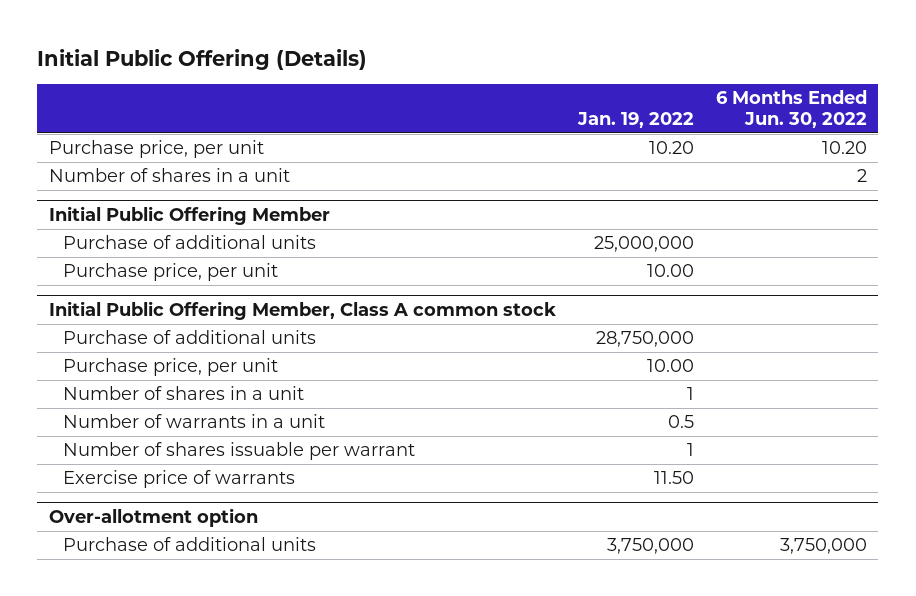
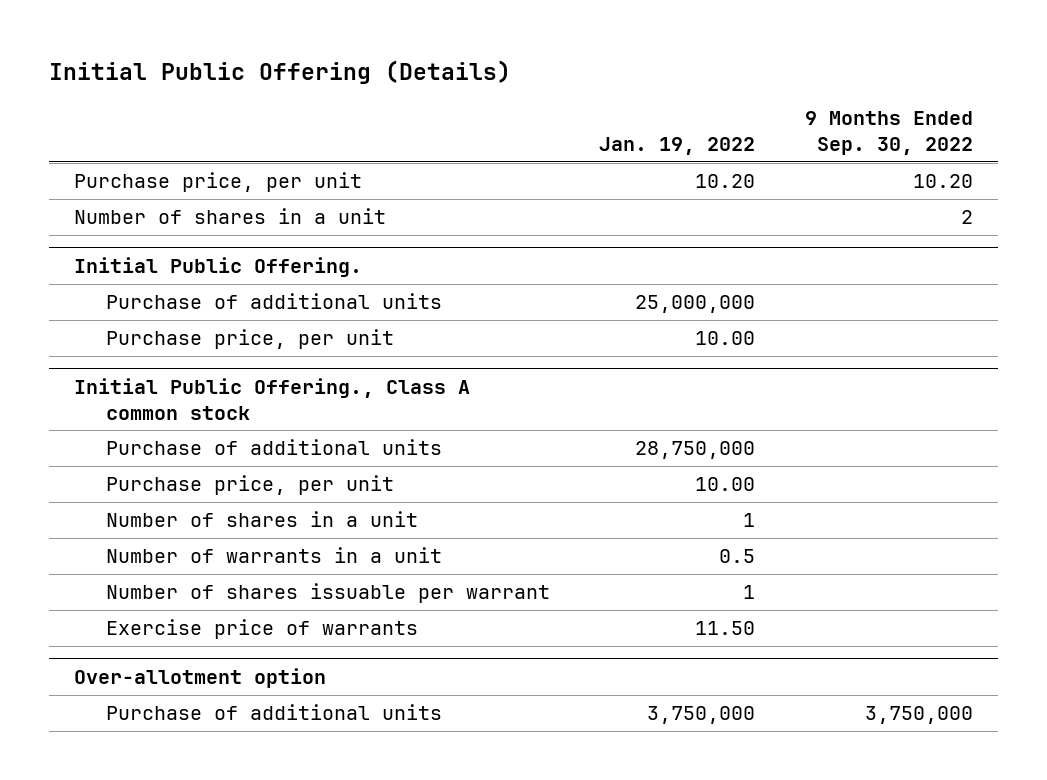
[716,90,868,129] 6 Months Ended Jun. 30, 2022 -> none
none -> [805,111,974,155] 9 Months Ended Sep. 30, 2022
[48,205,330,225] Initial Public Offering Member -> [73,257,362,278] Initial Public Offering.
[48,300,556,320] Initial Public Offering Member, Class A common stock -> [73,378,470,420] Initial Public Offering., Class A common stock

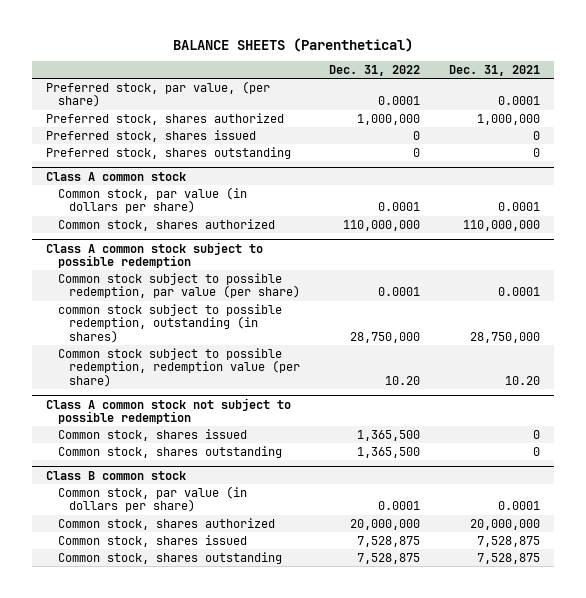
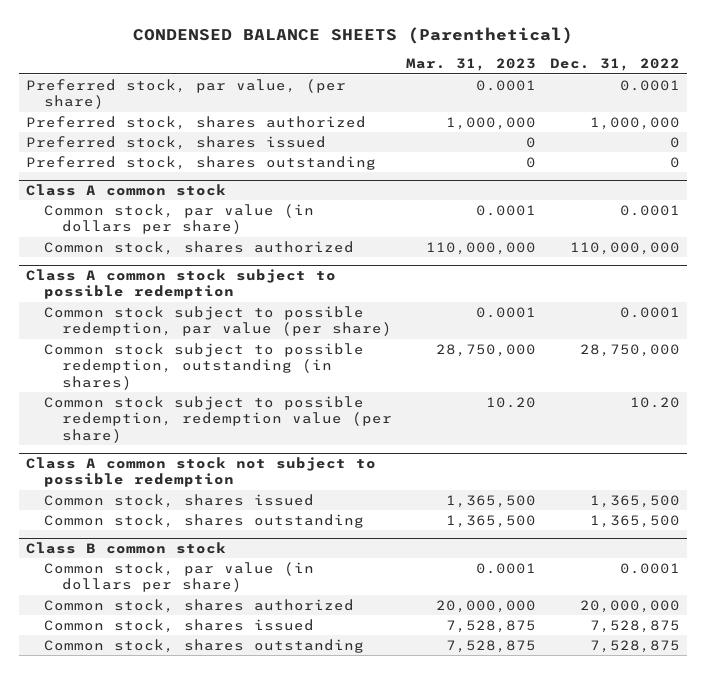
[172,37,413,52] BALANCE SHEETS (Parenthetical) -> [132,26,573,44] CONDENSED BALANCE SHEETS (Parenthetical)
[448,64,540,76] Dec. 31, 2021 -> none
none -> [406,58,537,72] Mar. 31, 2023
[57,303,282,343] common stock subject to possible redemption, outstanding (in shares) -> [44,342,365,390] Common stock subject to possible redemption, outstanding (in shares)

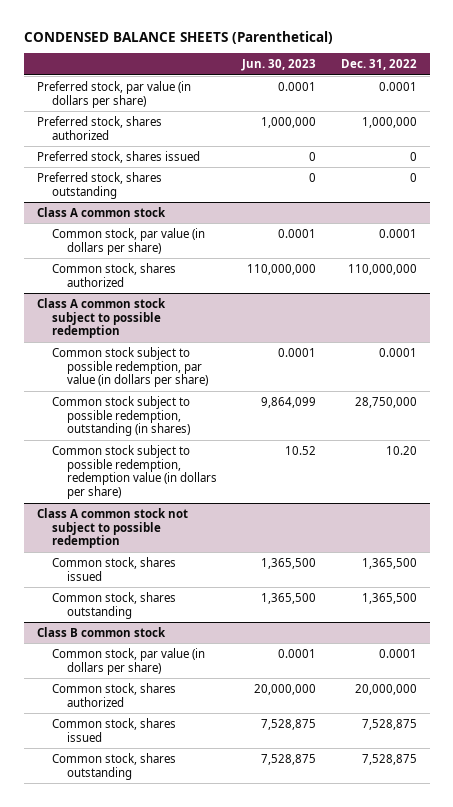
[406,58,537,72] Mar. 31, 2023 -> none
none -> [240,59,316,72] Jun. 30, 2023
[26,78,347,110] Preferred stock, par value, (per share) -> [36,80,191,108] Preferred stock, par value (in dollars per share)
[44,305,393,337] Common stock subject to possible redemption, par value (per share) -> [51,346,208,388] Common stock subject to possible redemption, par value (in dollars per share)
[44,395,393,443] Common stock subject to possible redemption, redemption value (per share) -> [51,444,217,500] Common stock subject to possible redemption, redemption value (in dollars per share)

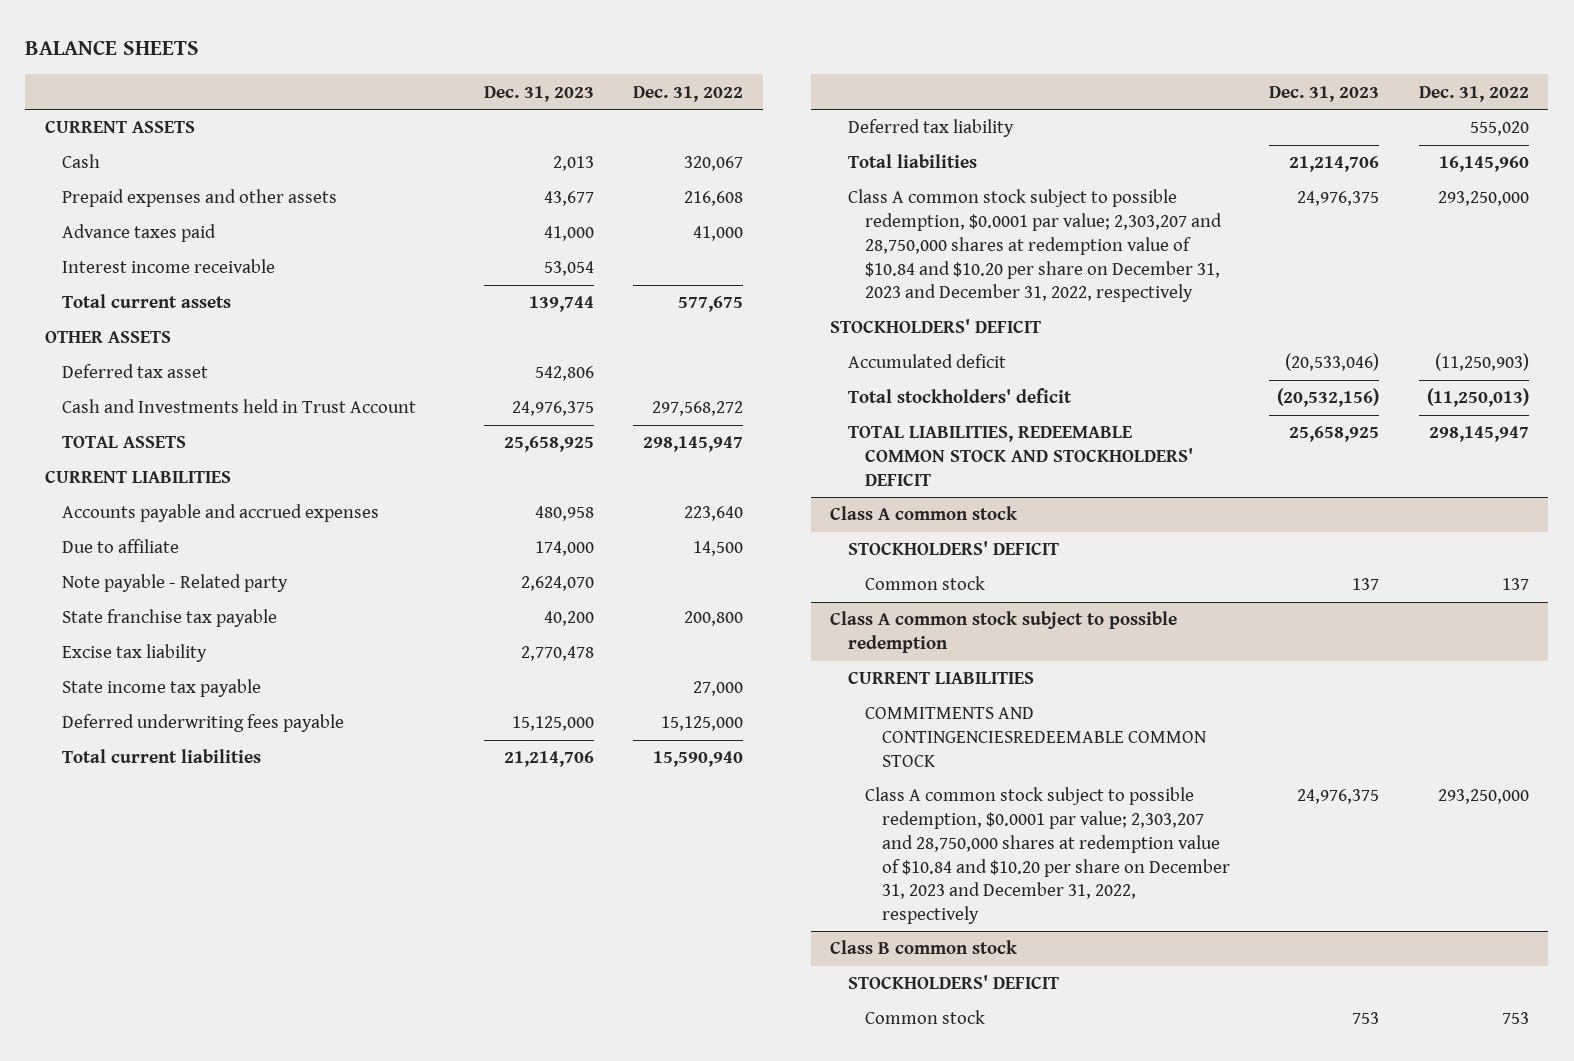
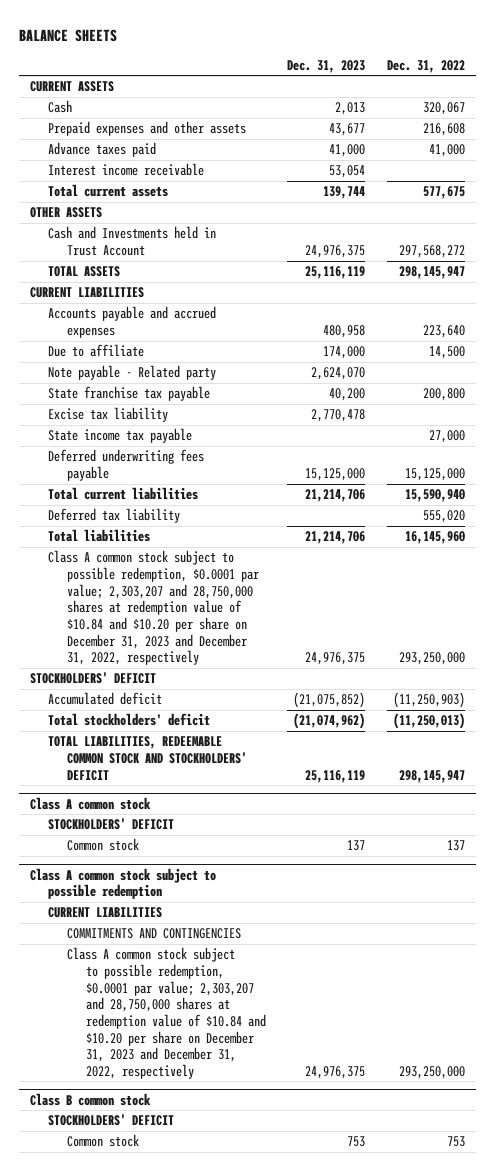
[62,364,209,379] Deferred tax asset -> none
[503,436,594,453] 25,658,925 -> [305,266,366,280] 25,116,119
[1285,353,1380,372] (20,533,046) -> [293,692,366,709] (21,075,852)
[1277,388,1380,408] (20,532,156) -> [293,713,366,730] (21,074,962)
[1289,426,1380,443] 25,658,925 -> [305,769,366,783] 25,116,119
[864,707,1206,767] COMMITMENTS AND CONTINGENCIESREDEEMABLE COMMON STOCK -> [67,928,242,940] COMMITMENTS AND CONTINGENCIES

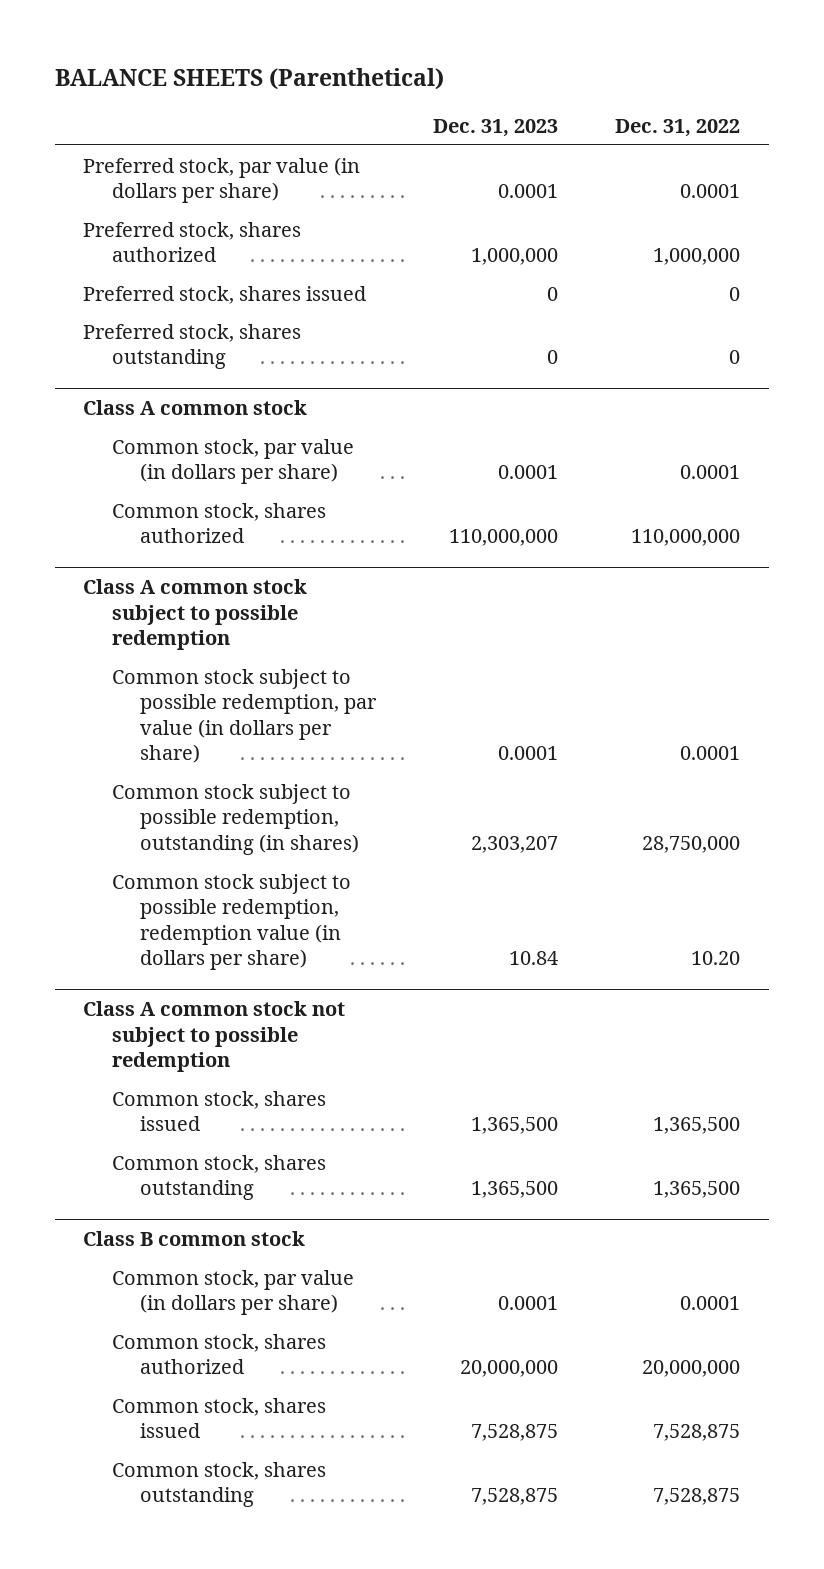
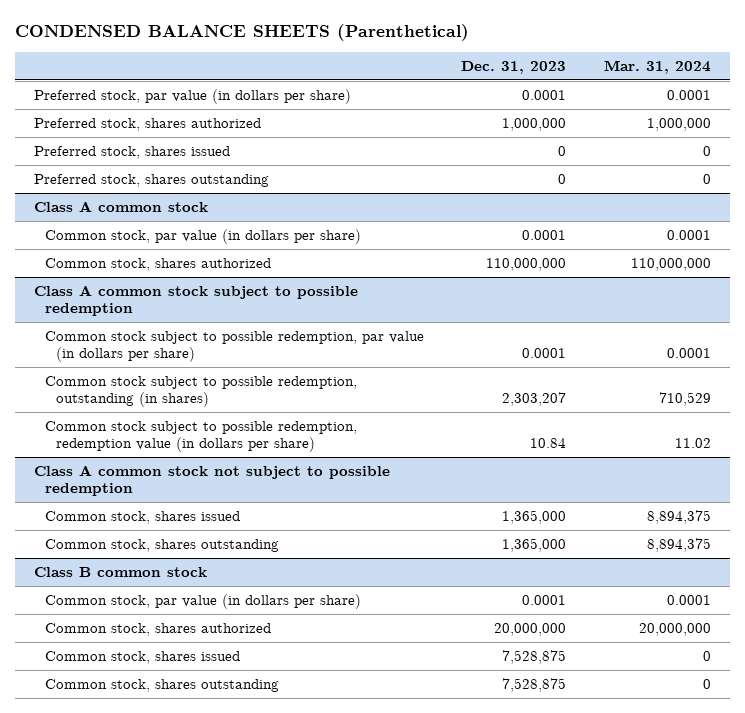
[54,68,444,91] BALANCE SHEETS (Parenthetical) -> [14,24,469,42] CONDENSED BALANCE SHEETS (Parenthetical)
[615,118,741,137] Dec. 31, 2022 -> none
none -> [604,59,712,74] Mar. 31, 2024
[471,1117,559,1135] 1,365,500 -> [502,509,567,524] 1,365,000
[471,1181,559,1199] 1,365,500 -> [502,537,567,552] 1,365,000

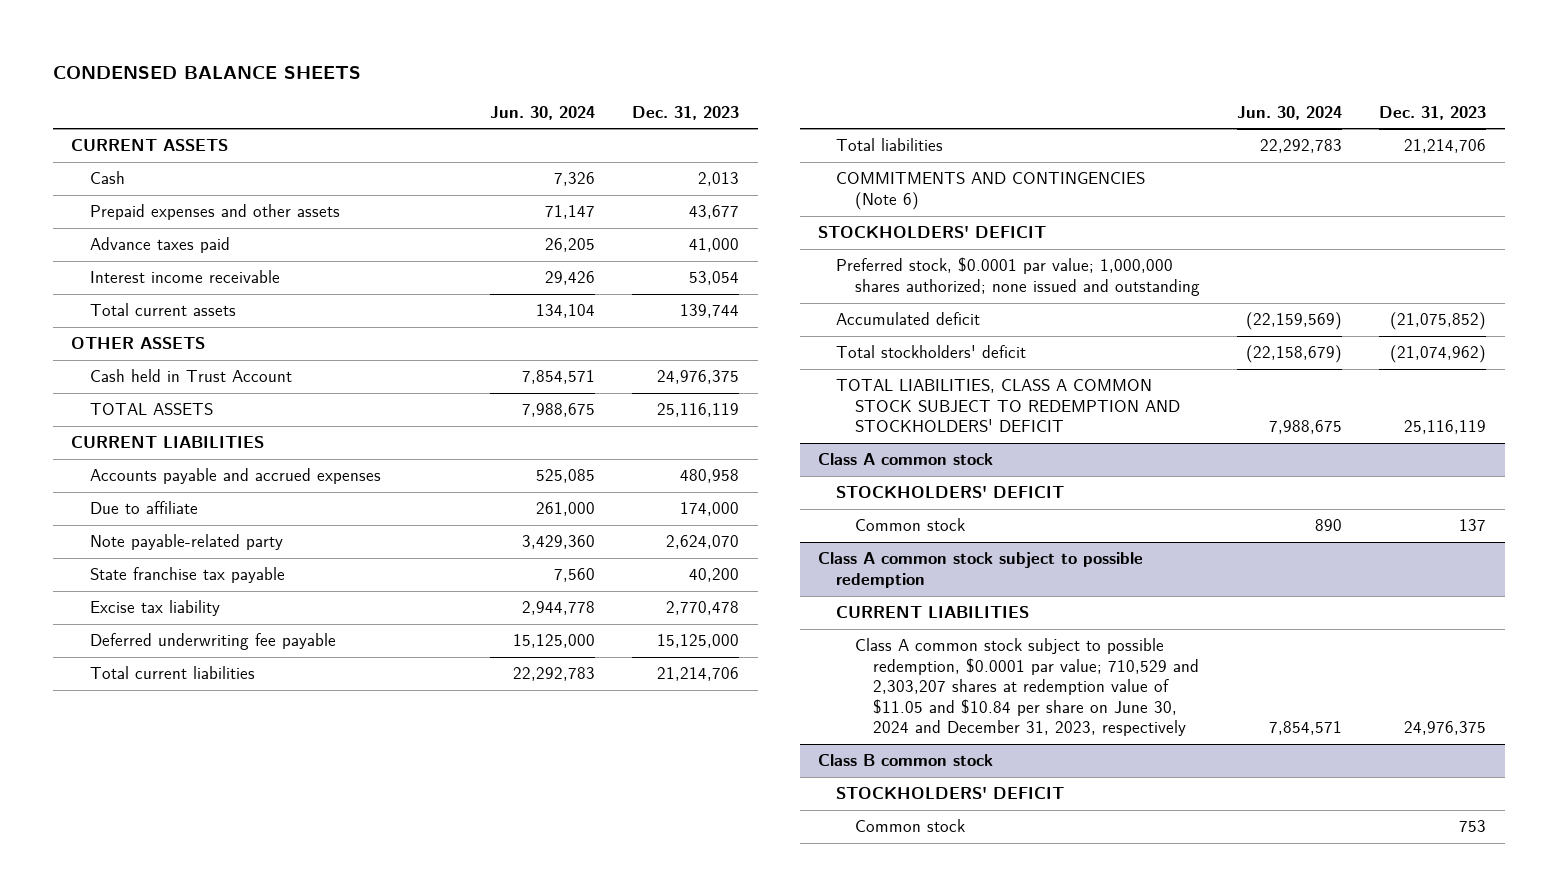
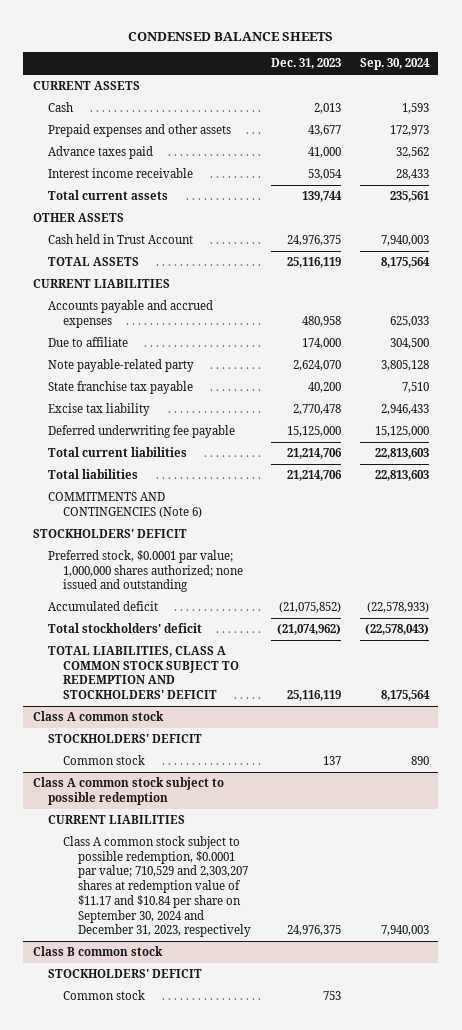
[490,105,596,120] Jun. 30, 2024 -> none
none -> [359,58,430,71] Sep. 30, 2024
[854,638,1199,736] Class A common stock subject to possible redemption, $0.0001 par value; 710,529 and 2,303,207 shares at redemption value of $11.05 and $10.84 per share on June 30, 2024 and December 31, 2023, respectively -> [63,836,252,938] Class A common stock subject to possible redemption, $0.0001 par value; 710,529 and 2,303,207 shares at redemption value of $11.17 and $10.84 per share on September 30, 2024 and December 31, 2023, respectively

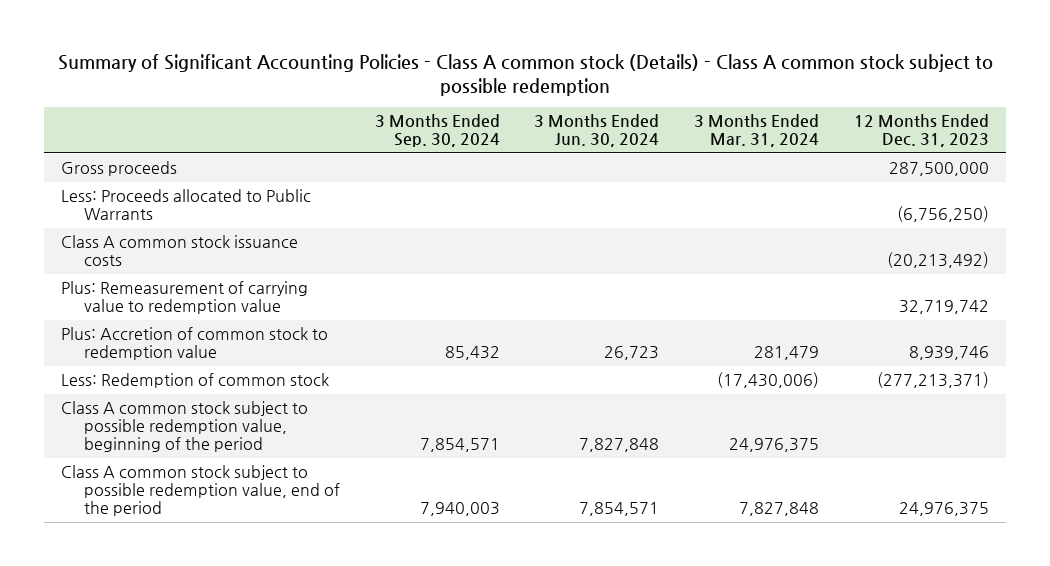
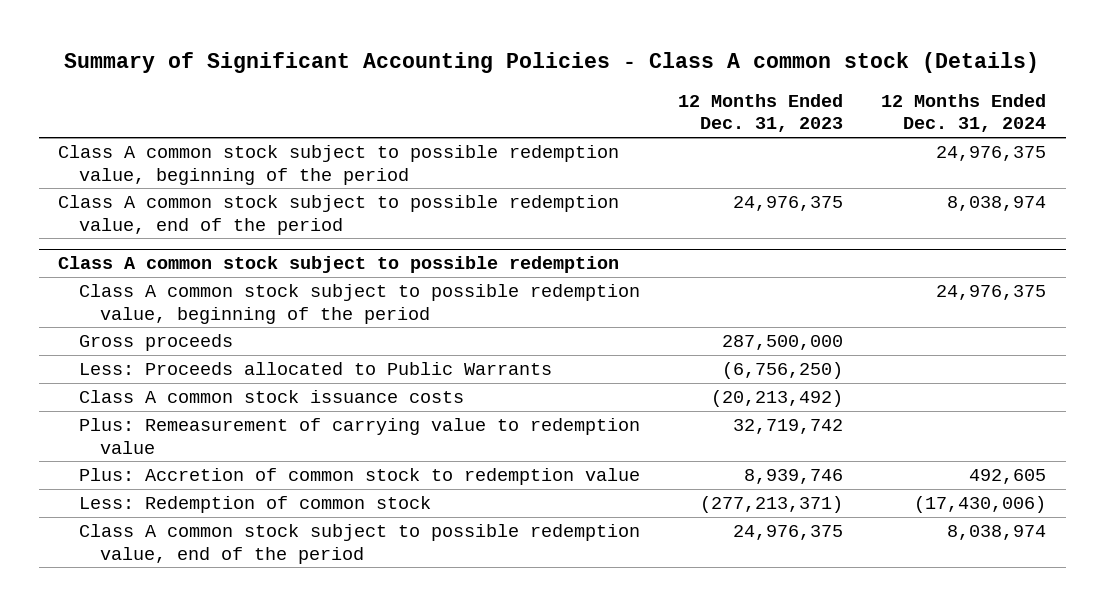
[58,53,994,96] Summary of Significant Accounting Policies - Class A common stock (Details) - Class A common stock subject to possible redemption -> [64,51,1040,73] Summary of Significant Accounting Policies - Class A common stock (Details)
[374,114,500,148] 3 Months Ended Sep. 30, 2024 -> none
[534,114,660,148] 3 Months Ended Jun. 30, 2024 -> none
[694,114,820,148] 3 Months Ended Mar. 31, 2024 -> none
none -> [881,93,1047,133] 12 Months Ended Dec. 31, 2024
[61,401,309,453] Class A common stock subject to possible redemption value, beginning of the period -> [57,144,619,185] Class A common stock subject to possible redemption value, beginning of the period
none -> [57,194,619,235] Class A common stock subject to possible redemption value, end of the period
none -> [57,256,619,274] Class A common stock subject to possible redemption
none -> [78,283,640,324] Class A common stock subject to possible redemption value, beginning of the period

